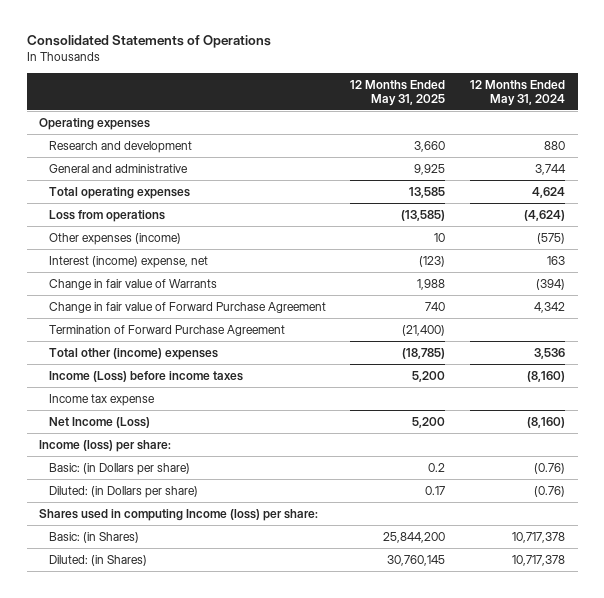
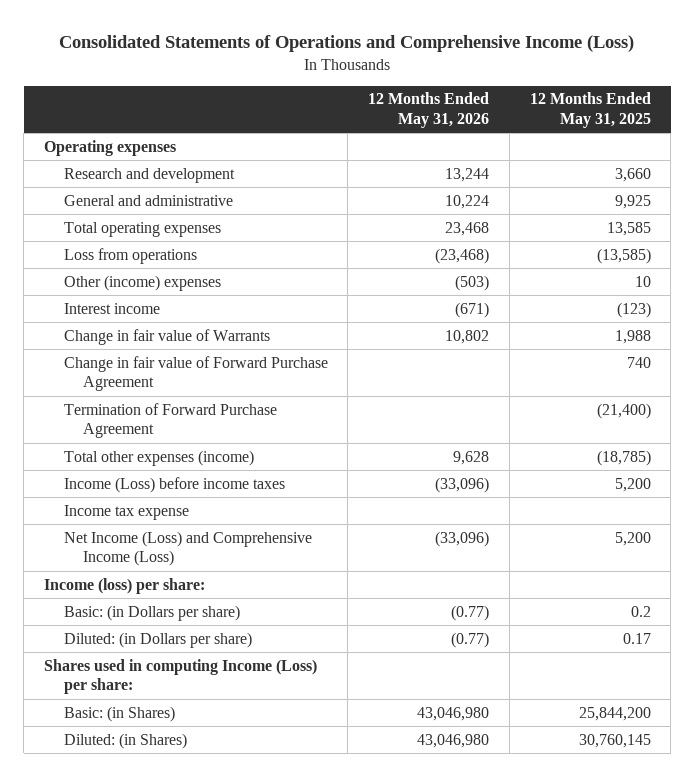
[26,34,271,48] Consolidated Statements of Operations -> [59,35,635,53] Consolidated Statements of Operations and Comprehensive Income (Loss)
[470,79,566,106] 12 Months Ended May 31, 2024 -> none
none -> [368,92,490,129] 12 Months Ended May 31, 2026
[48,232,181,245] Other expenses (income) -> [63,274,221,291] Other (income) expenses
[48,255,208,268] Interest (income) expense, net -> [63,302,160,314] Interest income
[48,347,218,360] Total other (income) expenses -> [63,449,254,466] Total other expenses (income)
[48,416,150,428] Net Income (Loss) -> [63,530,312,567] Net Income (Loss) and Comprehensive Income (Loss)
[38,508,318,521] Shares used in computing Income (loss) per share: -> [43,658,317,695] Shares used in computing Income (Loss) per share:

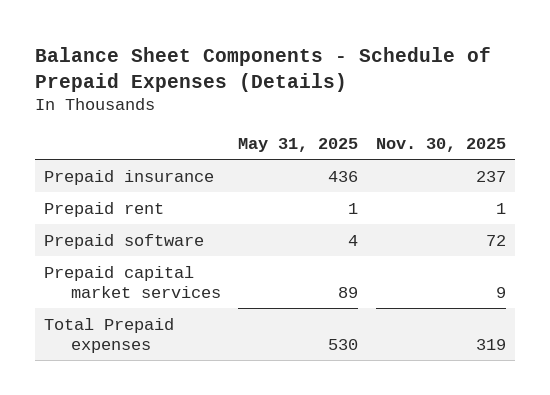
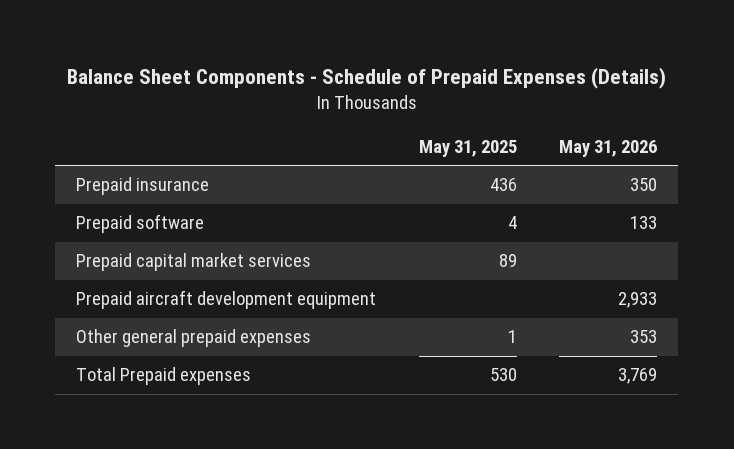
[375,137,506,152] Nov. 30, 2025 -> none
none -> [559,139,658,157] May 31, 2026
[44,201,165,217] Prepaid rent -> none
none -> [76,290,377,310] Prepaid aircraft development equipment
none -> [76,329,312,348] Other general prepaid expenses

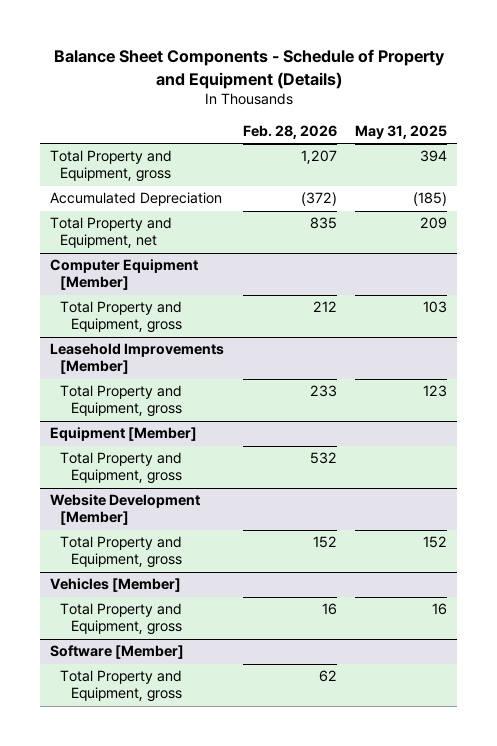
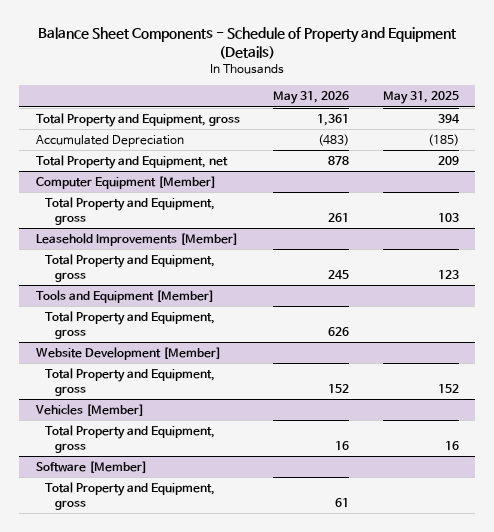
[242,124,337,139] Feb. 28, 2026 -> none
none -> [273,91,350,105] May 31, 2026
[49,427,197,442] Equipment [Member] -> [35,290,214,304] Tools and Equipment [Member]

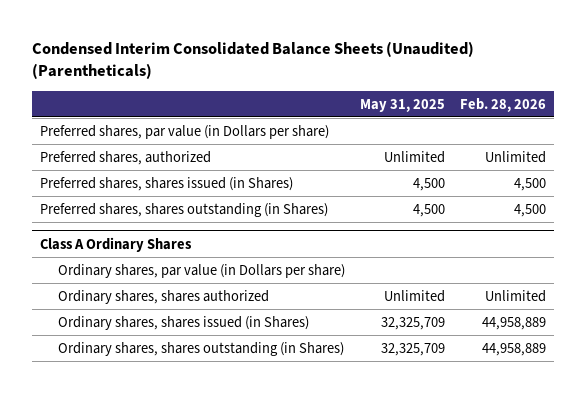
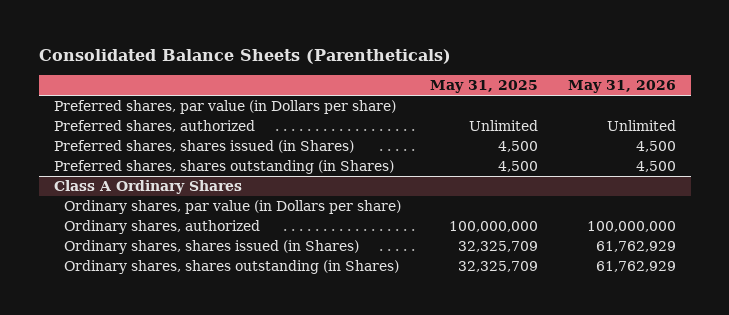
[32,41,475,80] Condensed Interim Consolidated Balance Sheets (Unaudited) (Parentheticals) -> [38,48,451,64] Consolidated Balance Sheets (Parentheticals)
[460,97,547,112] Feb. 28, 2026 -> none
none -> [567,80,676,94] May 31, 2026
[57,289,269,304] Ordinary shares, shares authorized -> [63,220,260,235] Ordinary shares, authorized
[383,289,445,302] Unlimited -> [449,221,539,233] 100,000,000

